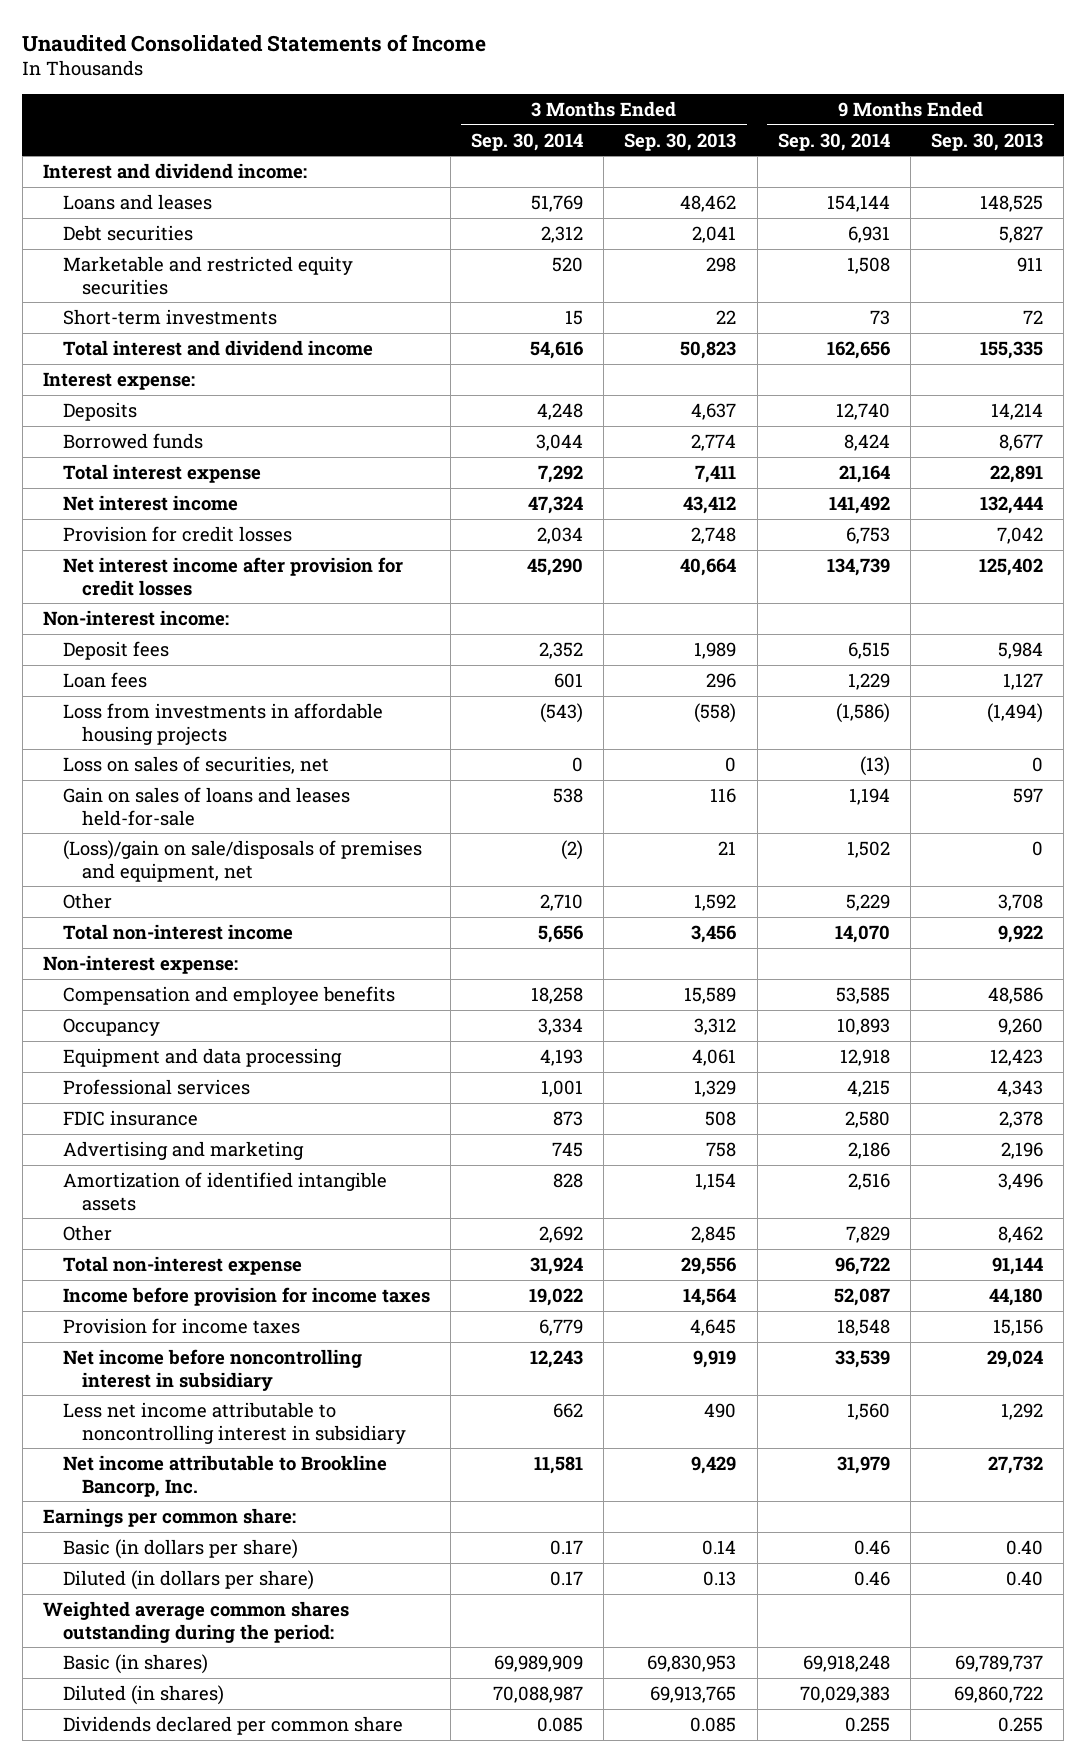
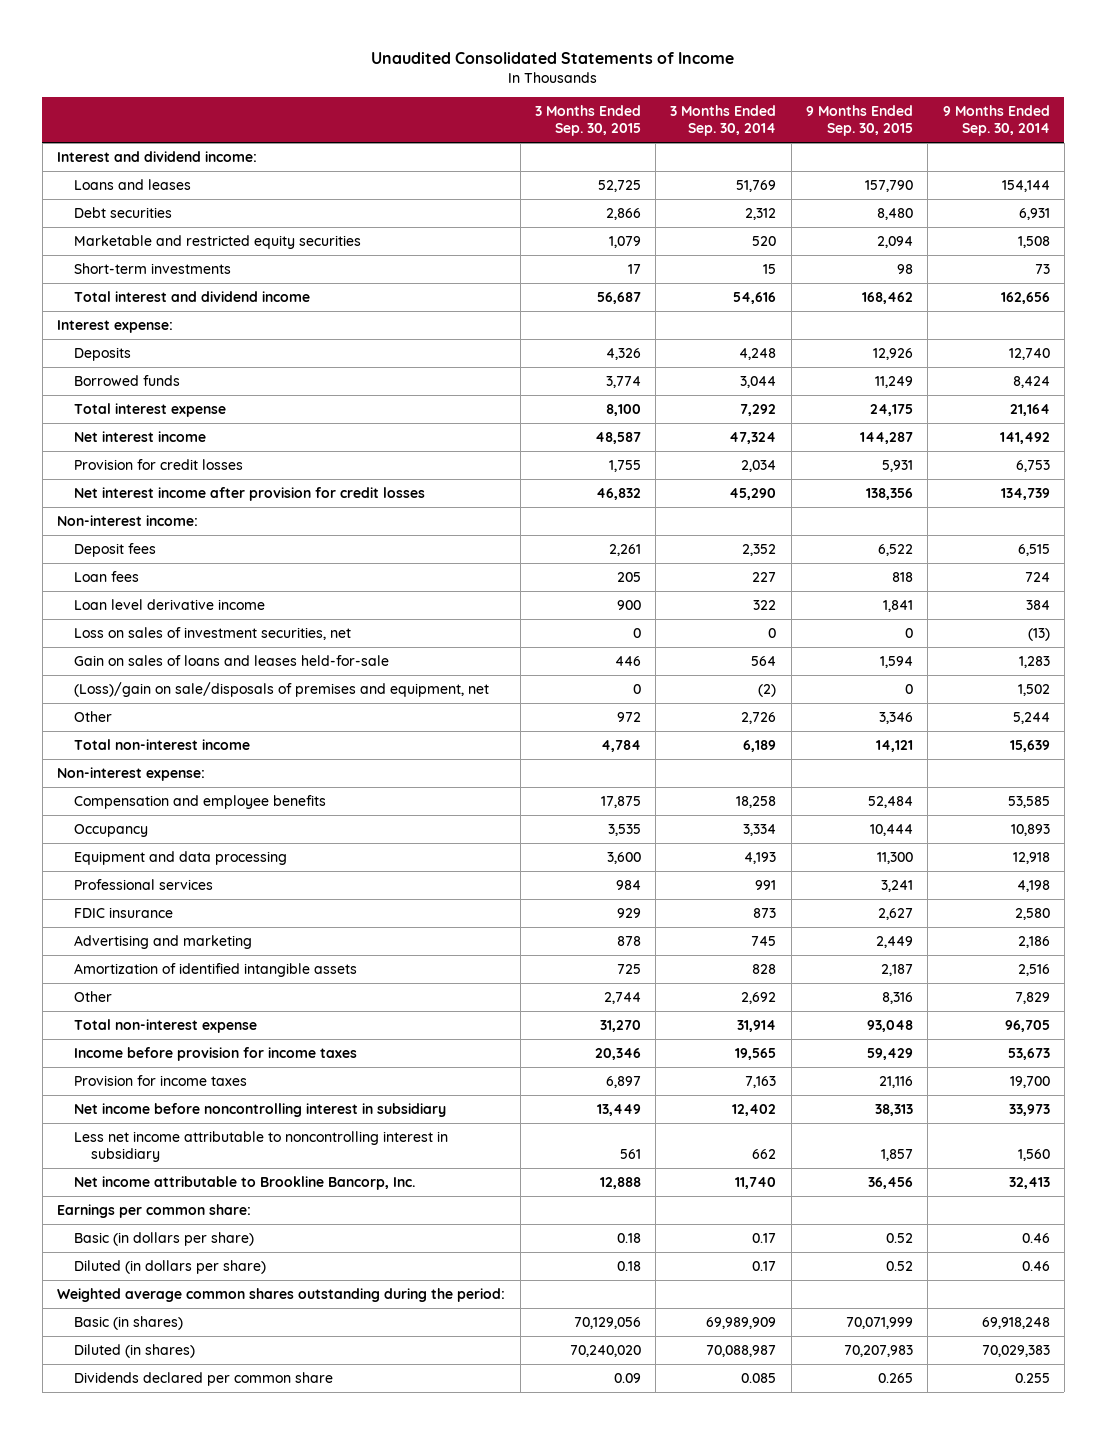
[624,132,737,151] Sep. 30, 2013 -> none
[931,132,1044,151] Sep. 30, 2013 -> none
none -> [534,105,641,137] 3 Months Ended Sep. 30, 2015
none -> [805,105,913,137] 9 Months Ended Sep. 30, 2015
[62,702,383,745] Loss from investments in affordable housing projects -> none
[554,672,584,688] 601 -> [752,572,777,583] 227
[847,672,890,690] 1,229 -> [1024,572,1050,583] 724
none -> [74,599,266,611] Loan level derivative income
[62,755,329,774] Loss on sales of securities, net -> [74,627,352,641] Loss on sales of investment securities, net
[553,787,584,803] 538 -> [751,656,777,667] 564
[848,787,890,805] 1,194 -> [1018,656,1050,669] 1,283
[540,893,584,911] 2,710 -> [741,712,777,725] 2,726
[845,893,890,911] 5,229 -> [1012,712,1050,725] 5,244
[538,924,584,943] 5,656 -> [743,740,777,753] 6,189
[834,924,890,943] 14,070 -> [1009,740,1050,753] 15,639
[541,1079,584,1097] 1,001 -> [755,880,777,891] 991
[846,1079,890,1097] 4,215 -> [1016,880,1050,893] 4,198
[530,1256,584,1275] 31,924 -> [737,1020,777,1033] 31,914
[834,1256,890,1275] 96,722 -> [1004,1020,1050,1033] 96,705
[529,1287,584,1306] 19,022 -> [735,1048,777,1061] 19,565
[833,1287,890,1306] 52,087 -> [1007,1048,1050,1061] 53,673
[539,1318,584,1336] 6,779 -> [745,1076,777,1089] 7,163
[836,1318,890,1336] 18,548 -> [1009,1076,1050,1089] 19,700
[530,1349,584,1368] 12,243 -> [732,1104,777,1117] 12,402
[834,1349,890,1368] 33,539 -> [1008,1104,1050,1117] 33,973
[534,1455,584,1474] 11,581 -> [735,1177,777,1190] 11,740
[836,1455,890,1474] 31,979 -> [1008,1177,1050,1190] 32,413

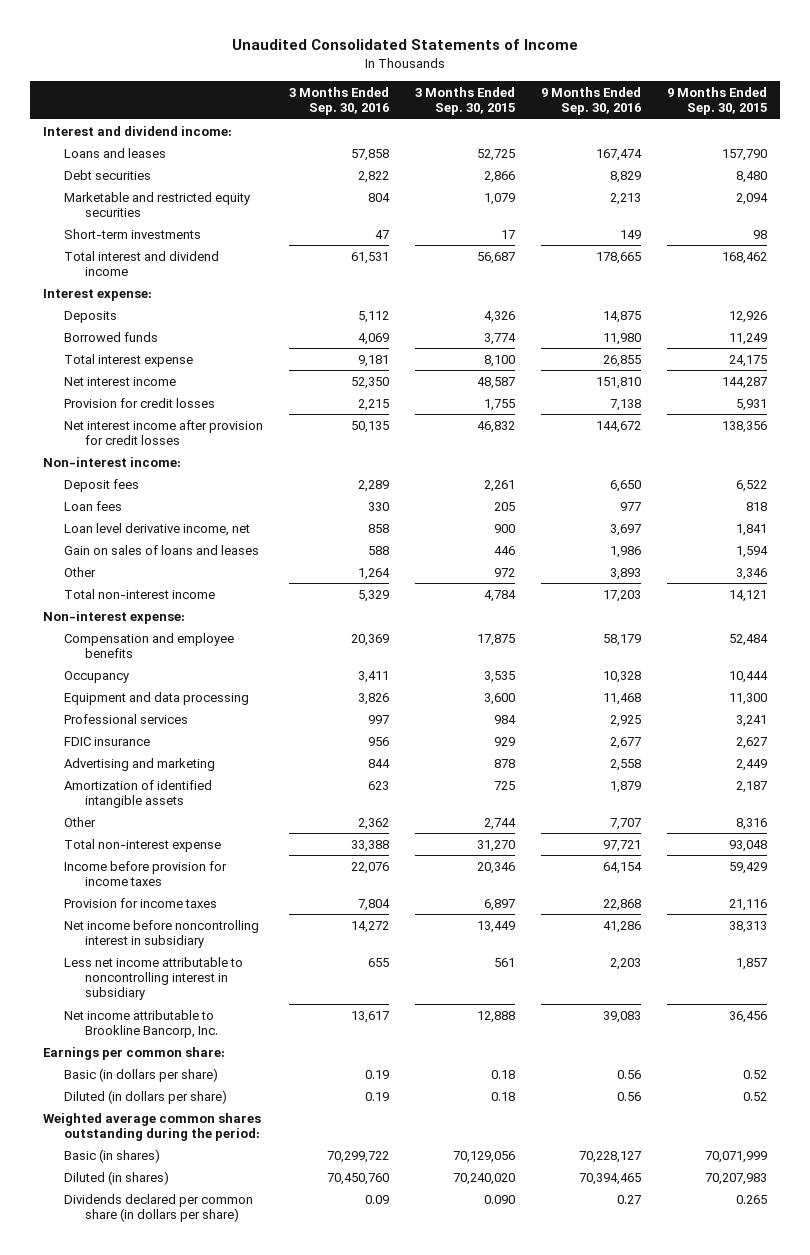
[670,105,777,137] 3 Months Ended Sep. 30, 2014 -> none
[942,105,1050,137] 9 Months Ended Sep. 30, 2014 -> none
none -> [289,86,390,116] 3 Months Ended Sep. 30, 2016
none -> [541,86,642,116] 9 Months Ended Sep. 30, 2016
[74,627,352,641] Loss on sales of investment securities, net -> none
[74,682,490,698] (Loss)/gain on sale/disposals of premises and equipment, net -> none
[74,599,266,611] Loan level derivative income -> [64,522,251,536] Loan level derivative income, net
[74,655,390,667] Gain on sales of loans and leases held-for-sale -> [64,544,260,555] Gain on sales of loans and leases
[74,1372,334,1387] Dividends declared per common share -> [64,1193,254,1222] Dividends declared per common share (in dollars per share)
[613,1373,641,1384] 0.09 -> [484,1194,516,1204] 0.090

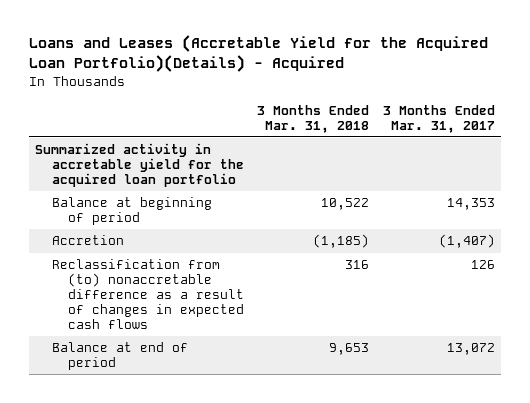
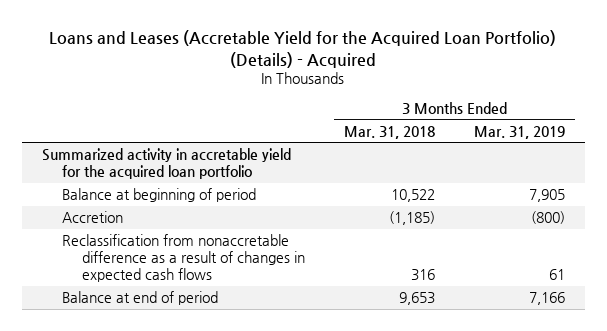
[28,35,488,73] Loans and Leases (Accretable Yield for the Acquired Loan Portfolio)(Details) - Acquired -> [49,30,557,68] Loans and Leases (Accretable Yield for the Acquired Loan Portfolio) (Details) - Acquired
[382,104,495,133] 3 Months Ended Mar. 31, 2017 -> none
none -> [474,125,566,139] Mar. 31, 2019
[51,259,244,329] Reclassification from (to) nonaccretable difference as a result of changes in expected cash flows -> [61,234,306,282] Reclassification from nonaccretable difference as a result of changes in expected cash flows

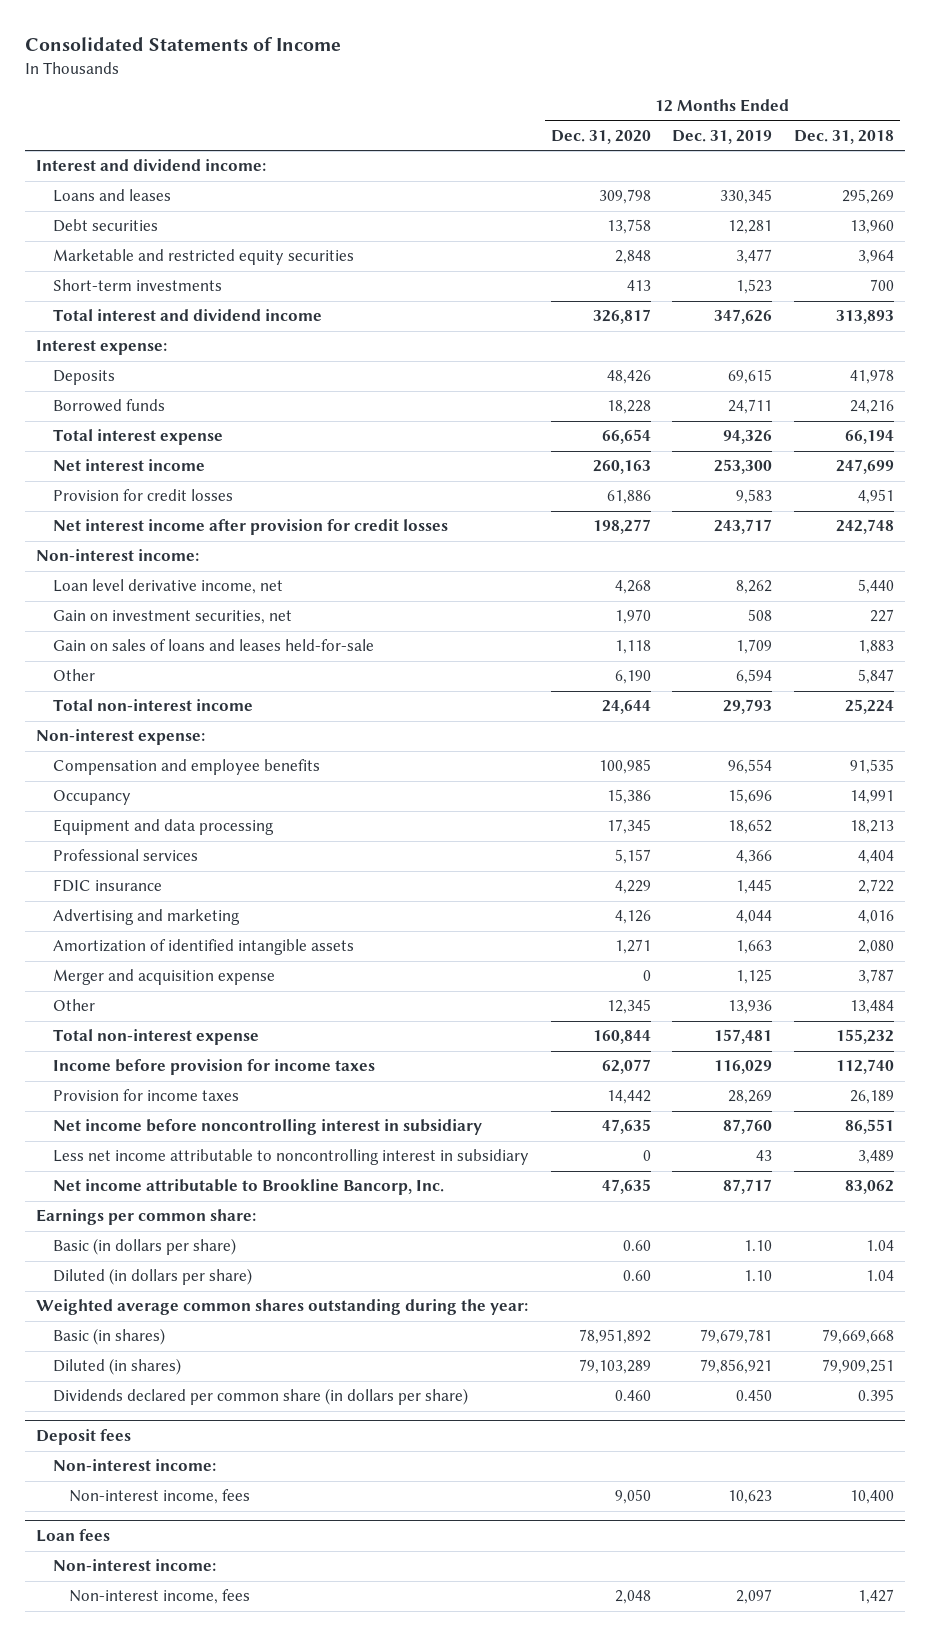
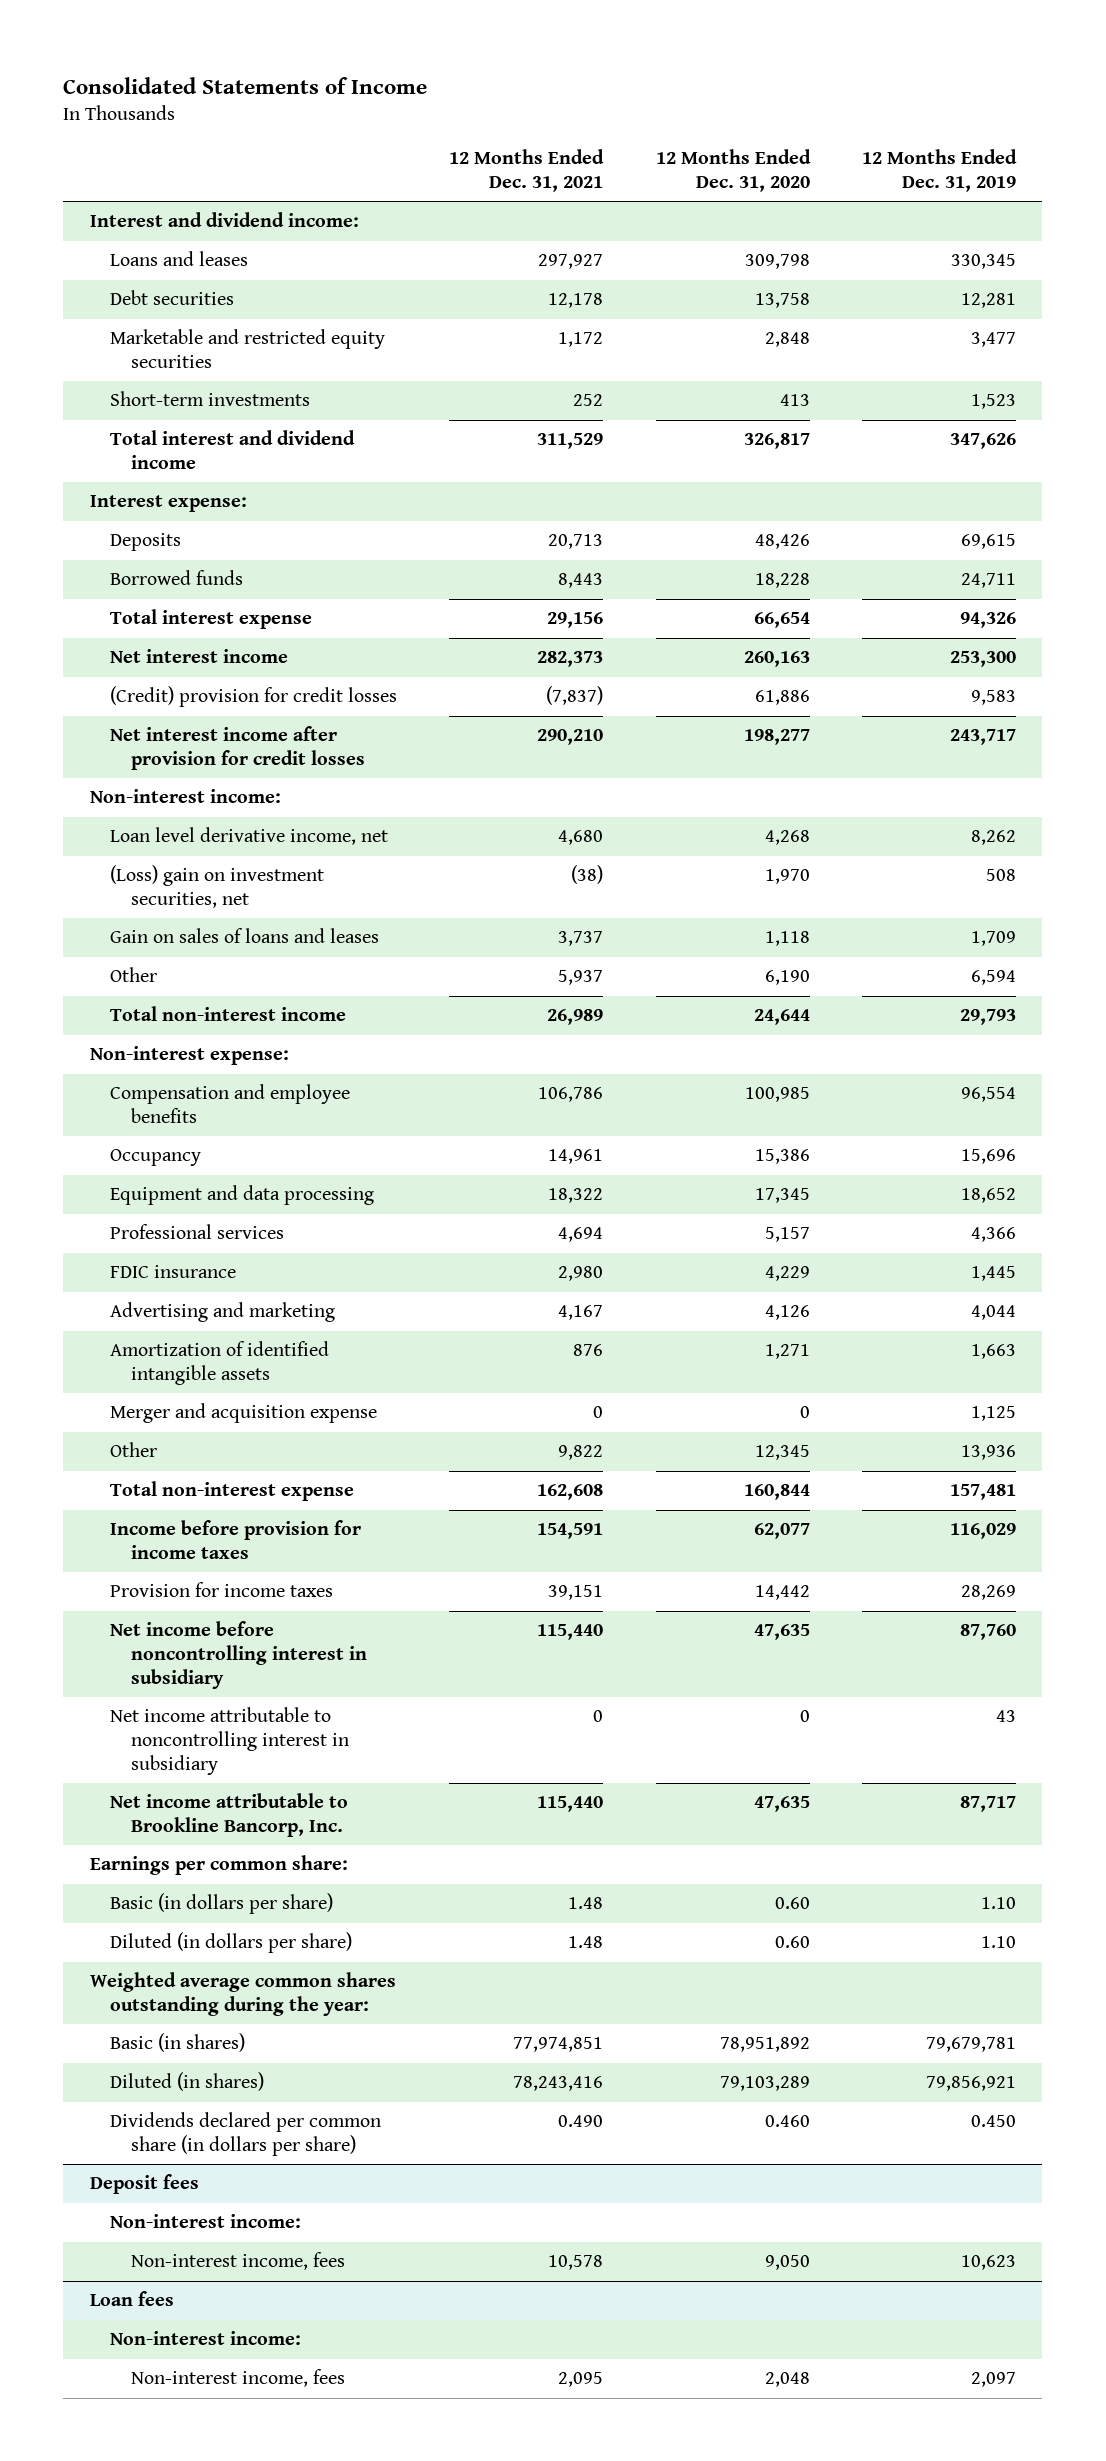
[794,129,895,144] Dec. 31, 2018 -> none
none -> [449,149,605,193] 12 Months Ended Dec. 31, 2021
[52,489,233,502] Provision for credit losses -> [110,686,398,708] (Credit) provision for credit losses
[52,610,292,625] Gain on investment securities, net -> [110,865,325,909] (Loss) gain on investment securities, net
[52,639,374,652] Gain on sales of loans and leases held-for-sale -> [110,928,380,944] Gain on sales of loans and leases
[52,1149,529,1166] Less net income attributable to noncontrolling interest in subsidiary -> [110,1707,349,1775] Net income attributable to noncontrolling interest in subsidiary

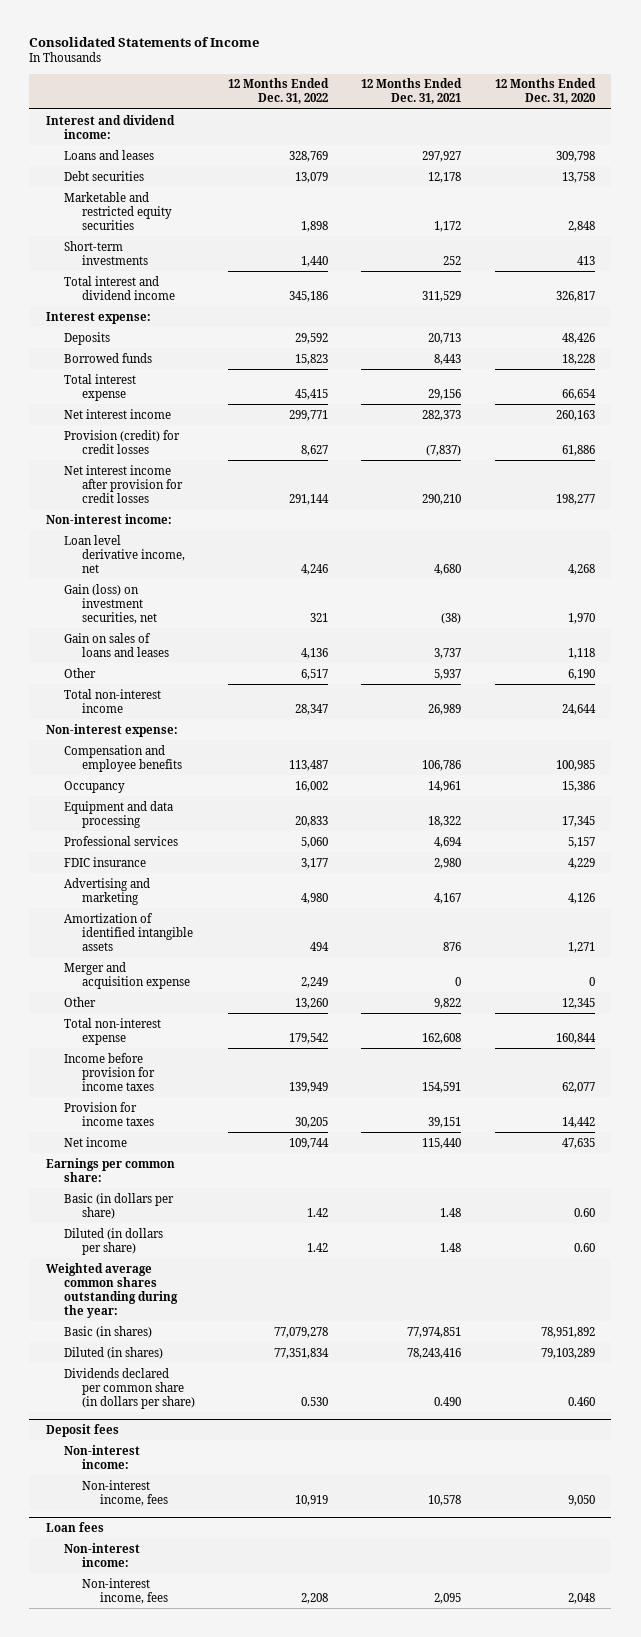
[861,149,1017,193] 12 Months Ended Dec. 31, 2019 -> none
none -> [228,78,330,105] 12 Months Ended Dec. 31, 2022
[110,686,398,708] (Credit) provision for credit losses -> [63,429,180,454] Provision (credit) for credit losses
[110,865,325,909] (Loss) gain on investment securities, net -> [63,583,157,624] Gain (loss) on investment securities, net
[110,1621,367,1689] Net income before noncontrolling interest in subsidiary -> none
[110,1707,349,1775] Net income attributable to noncontrolling interest in subsidiary -> none
[110,1793,349,1838] Net income attributable to Brookline Bancorp, Inc. -> [63,1136,127,1147] Net income

